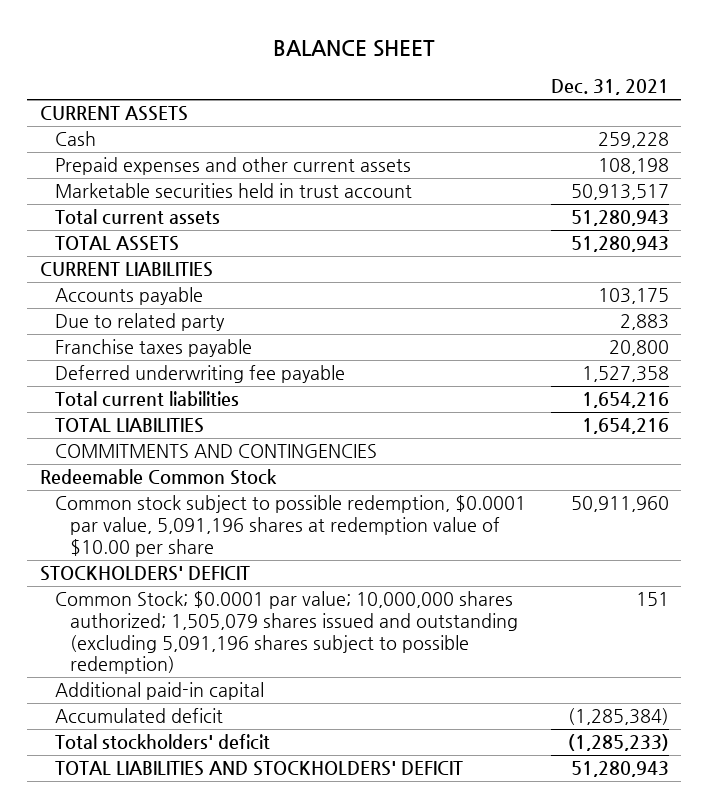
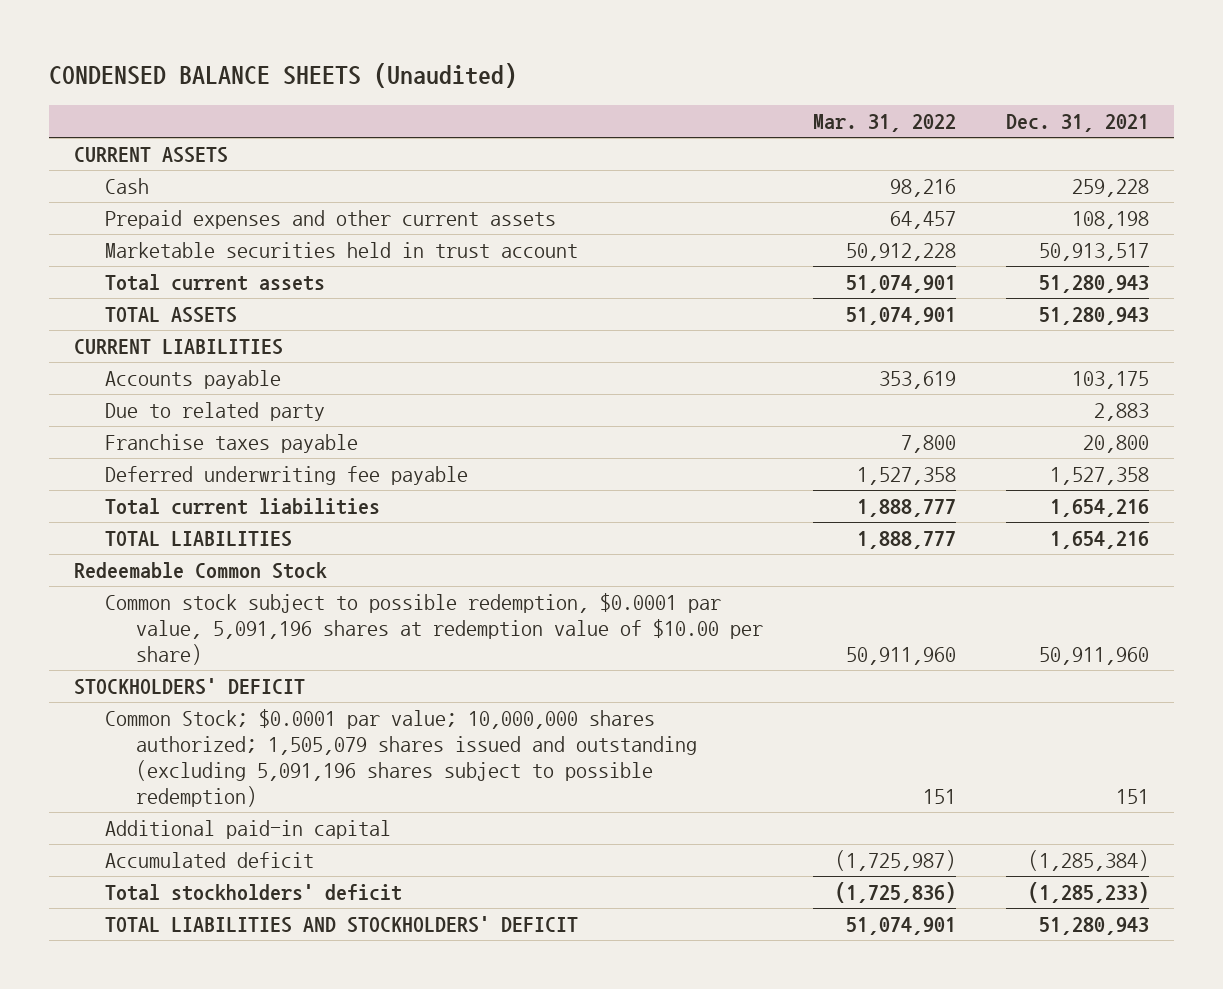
[273,40,436,58] BALANCE SHEET -> [48,63,517,89] CONDENSED BALANCE SHEETS (Unaudited)
none -> [813,114,957,133] Mar. 31, 2022
[54,444,377,459] COMMITMENTS AND CONTINGENCIES -> none
[54,495,526,557] Common stock subject to possible redemption, $0.0001 par value, 5,091,196 shares at redemption value of $10.00 per share -> [104,593,763,665] Common stock subject to possible redemption, $0.0001 par value, 5,091,196 shares at redemption value of $10.00 per share)

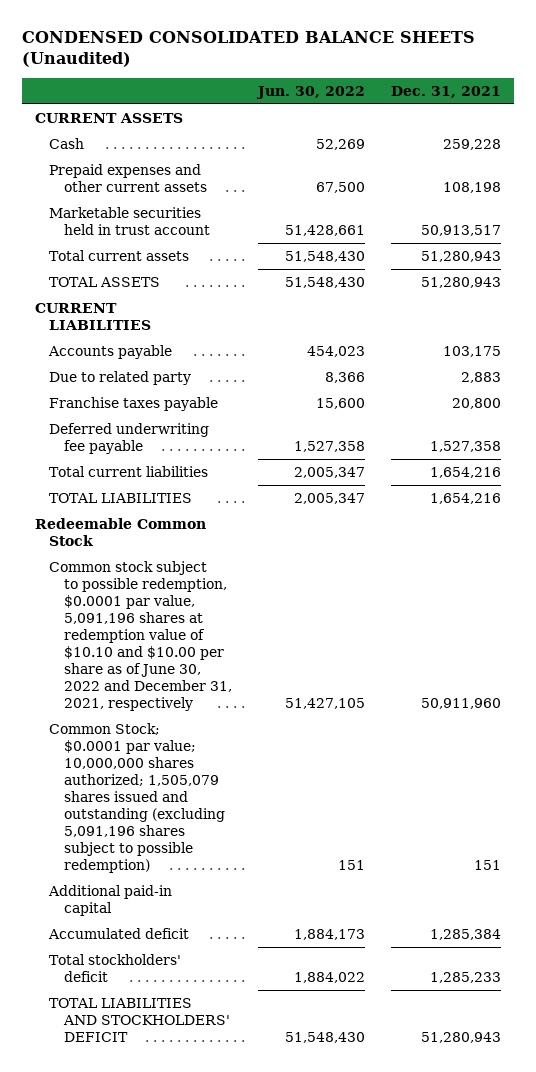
[48,63,517,89] CONDENSED BALANCE SHEETS (Unaudited) -> [21,30,475,68] CONDENSED CONSOLIDATED BALANCE SHEETS (Unaudited)
[813,114,957,133] Mar. 31, 2022 -> none
none -> [255,85,365,99] Jun. 30, 2022
[74,678,306,696] STOCKHOLDERS' DEFICIT -> none
[104,593,763,665] Common stock subject to possible redemption, $0.0001 par value, 5,091,196 shares at redemption value of $10.00 per share) -> [49,560,232,711] Common stock subject to possible redemption, $0.0001 par value, 5,091,196 shares at redemption value of $10.10 and $10.00 per share as of June 30, 2022 and December 31, 2021, respectively
[1028,850,1150,872] (1,285,384) -> [429,928,501,940] 1,285,384
[1028,882,1150,904] (1,285,233) -> [429,971,501,983] 1,285,233

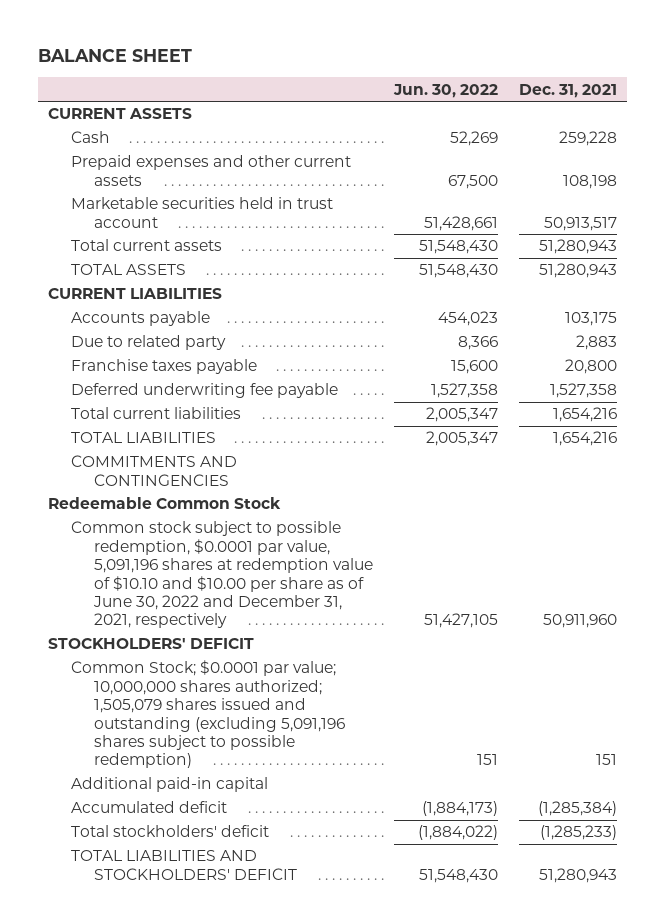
[21,30,475,68] CONDENSED CONSOLIDATED BALANCE SHEETS (Unaudited) -> [37,48,192,62] BALANCE SHEET
none -> [71,455,238,486] COMMITMENTS AND CONTINGENCIES
none -> [48,638,255,650] STOCKHOLDERS' DEFICIT
[293,928,365,940] 1,884,173 -> [421,801,498,817] (1,884,173)
[429,928,501,940] 1,285,384 -> [537,801,617,817] (1,285,384)
[293,971,365,983] 1,884,022 -> [417,825,498,841] (1,884,022)
[429,971,501,983] 1,285,233 -> [539,825,617,841] (1,285,233)

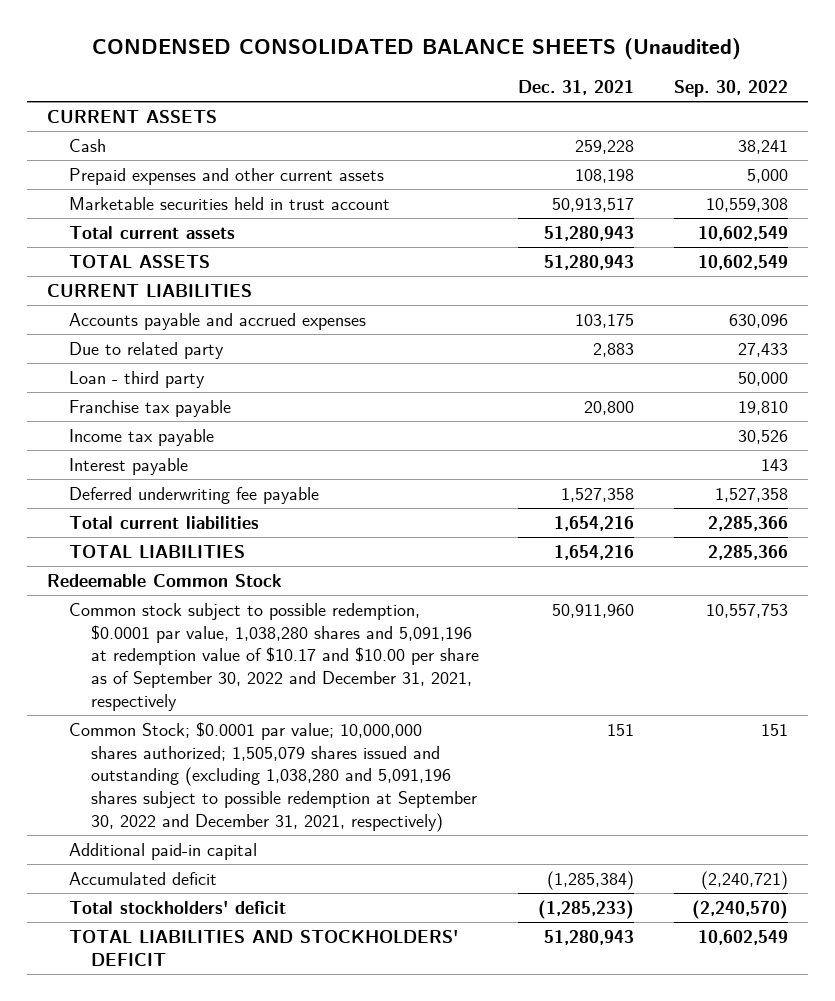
[37,48,192,62] BALANCE SHEET -> [92,38,742,61] CONDENSED CONSOLIDATED BALANCE SHEETS (Unaudited)
[392,83,498,98] Jun. 30, 2022 -> none
none -> [673,79,788,97] Sep. 30, 2022
[71,311,211,327] Accounts payable -> [68,312,366,330] Accounts payable and accrued expenses
none -> [68,370,205,388] Loan - third party
[71,359,258,375] Franchise taxes payable -> [68,399,231,417] Franchise tax payable
none -> [68,428,214,446] Income tax payable
none -> [68,457,188,475] Interest payable
[71,455,238,486] COMMITMENTS AND CONTINGENCIES -> none
[48,638,255,650] STOCKHOLDERS' DEFICIT -> none
[71,521,374,629] Common stock subject to possible redemption, $0.0001 par value, 5,091,196 shares at redemption value of $10.10 and $10.00 per share as of June 30, 2022 and December 31, 2021, respectively -> [68,602,479,711] Common stock subject to possible redemption, $0.0001 par value, 1,038,280 shares and 5,091,196 at redemption value of $10.17 and $10.00 per share as of September 30, 2022 and December 31, 2021, respectively
[71,660,346,769] Common Stock; $0.0001 par value; 10,000,000 shares authorized; 1,505,079 shares issued and outstanding (excluding 5,091,196 shares subject to possible redemption) -> [68,721,477,832] Common Stock; $0.0001 par value; 10,000,000 shares authorized; 1,505,079 shares issued and outstanding (excluding 1,038,280 and 5,091,196 shares subject to possible redemption at September 30, 2022 and December 31, 2021, respectively)

